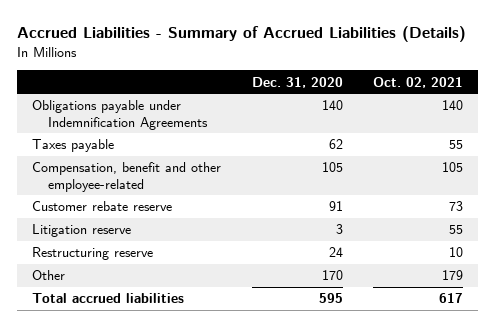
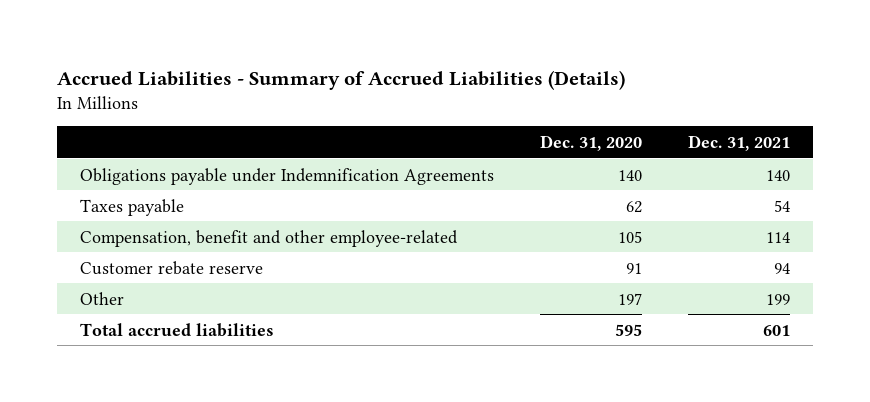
[372,76,463,88] Oct. 02, 2021 -> none
none -> [687,134,790,151] Dec. 31, 2021
[32,224,132,238] Litigation reserve -> none
[32,247,154,261] Restructuring reserve -> none
[321,270,343,281] 170 -> [617,292,642,305] 197

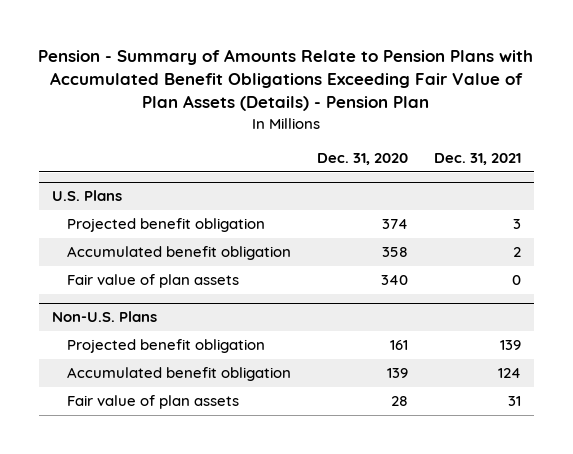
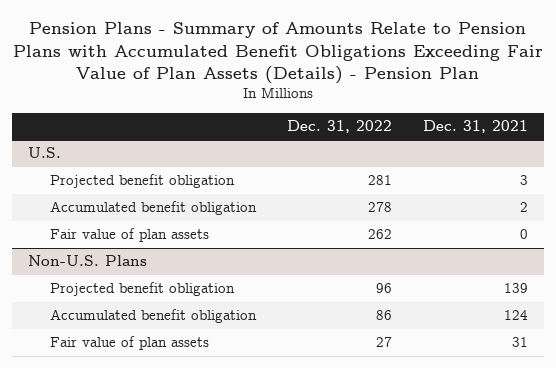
[38,48,534,112] Pension - Summary of Amounts Relate to Pension Plans with Accumulated Benefit Obligations Exceeding Fair Value of Plan Assets (Details) - Pension Plan -> [12,22,543,84] Pension Plans - Summary of Amounts Relate to Pension Plans with Accumulated Benefit Obligations Exceeding Fair Value of Plan Assets (Details) - Pension Plan
[317,152,409,165] Dec. 31, 2020 -> none
none -> [286,119,392,133] Dec. 31, 2022
[51,190,122,202] U.S. Plans -> [27,147,61,159] U.S.

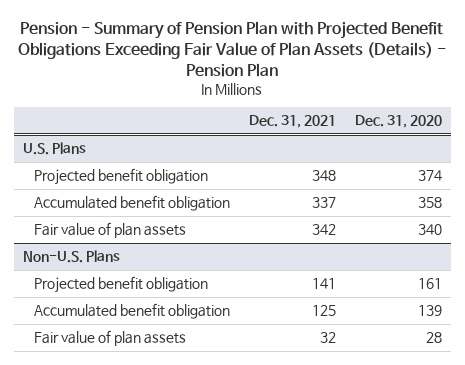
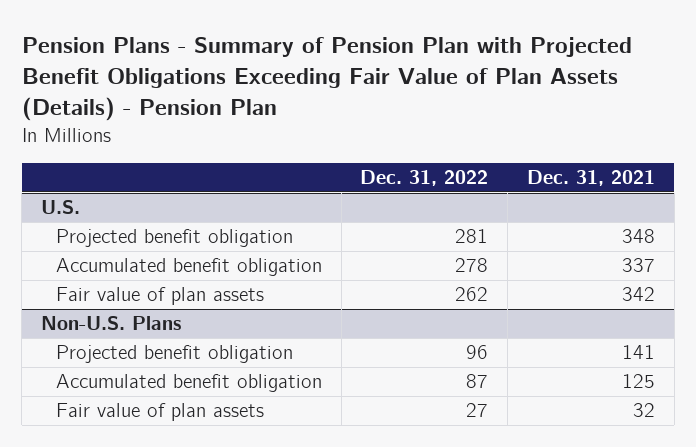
[18,21,447,77] Pension - Summary of Pension Plan with Projected Benefit Obligations Exceeding Fair Value of Plan Assets (Details) - Pension Plan -> [21,36,632,122] Pension Plans - Summary of Pension Plan with Projected Benefit Obligations Exceeding Fair Value of Plan Assets (Details) - Pension Plan
[354,115,442,129] Dec. 31, 2020 -> none
none -> [360,170,489,187] Dec. 31, 2022
[23,142,87,156] U.S. Plans -> [40,200,80,215] U.S.

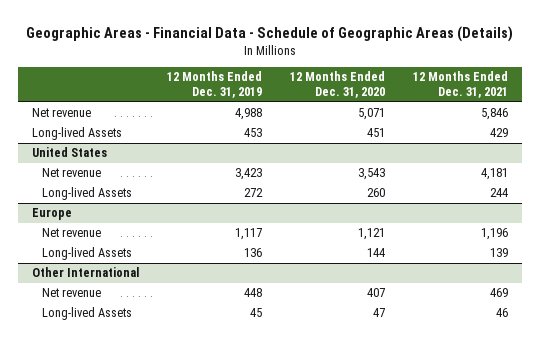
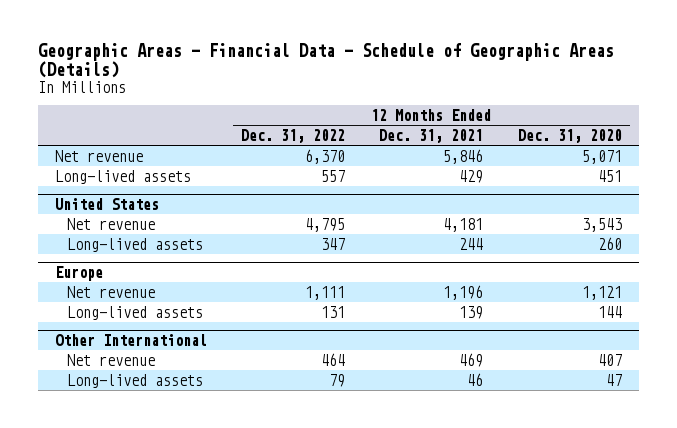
[167,71,263,99] 12 Months Ended Dec. 31, 2019 -> none
none -> [241,129,346,144] Dec. 31, 2022
[32,127,123,141] Long-lived Assets -> [55,169,192,184] Long-lived assets
[41,187,132,201] Long-lived Assets -> [67,237,204,252] Long-lived assets
[41,247,132,261] Long-lived Assets -> [67,305,204,320] Long-lived assets
[41,307,132,321] Long-lived Assets -> [67,373,204,388] Long-lived assets

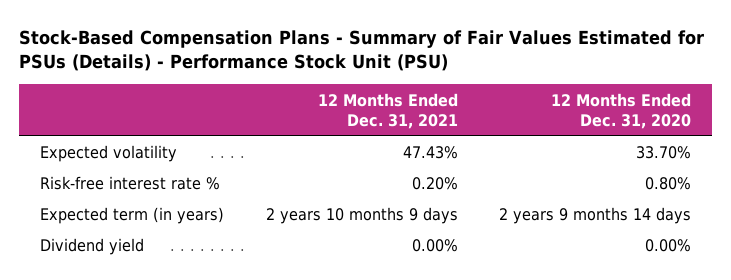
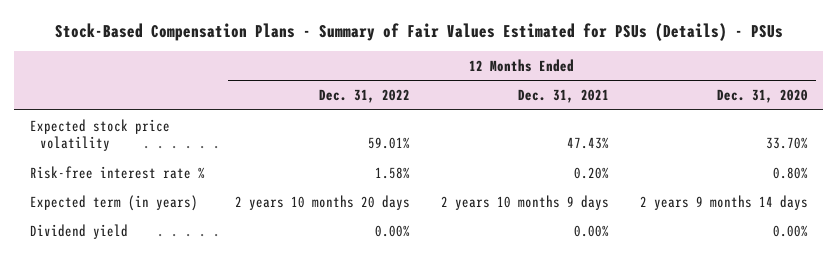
[19,29,705,72] Stock-Based Compensation Plans - Summary of Fair Values Estimated for PSUs (Details) - Performance Stock Unit (PSU) -> [54,22,783,41] Stock-Based Compensation Plans - Summary of Fair Values Estimated for PSUs (Details) - PSUs
none -> [319,89,411,104] Dec. 31, 2022
[40,145,178,163] Expected volatility -> [29,118,170,152] Expected stock price volatility

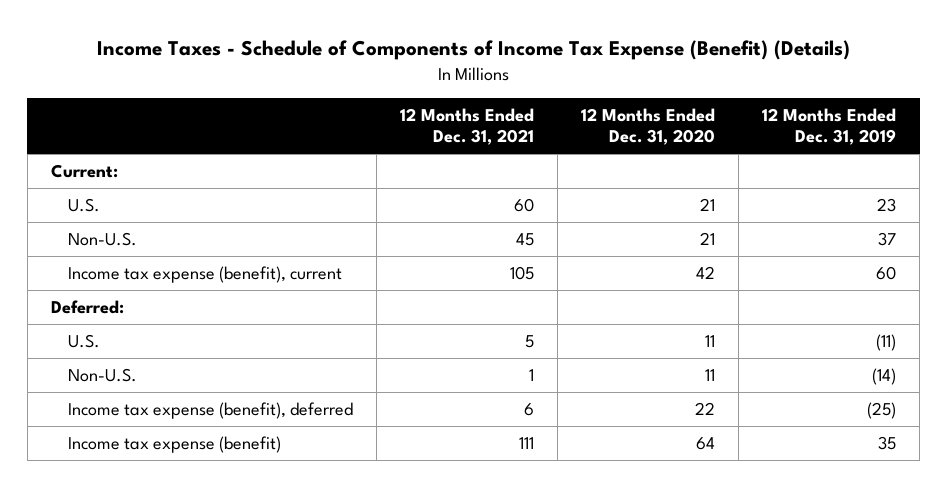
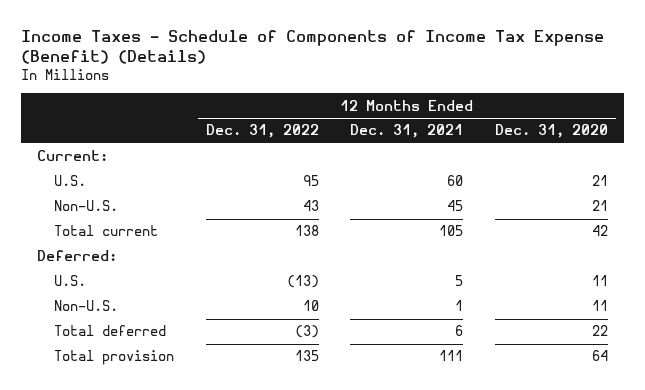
[762,108,897,146] 12 Months Ended Dec. 31, 2019 -> none
none -> [205,124,319,139] Dec. 31, 2022
[68,266,343,284] Income tax expense (benefit), current -> [54,225,159,237] Total current
[68,402,354,420] Income tax expense (benefit), deferred -> [54,325,167,337] Total deferred
[68,436,282,454] Income tax expense (benefit) -> [54,350,175,366] Total provision

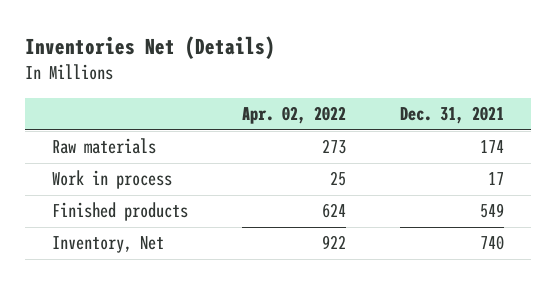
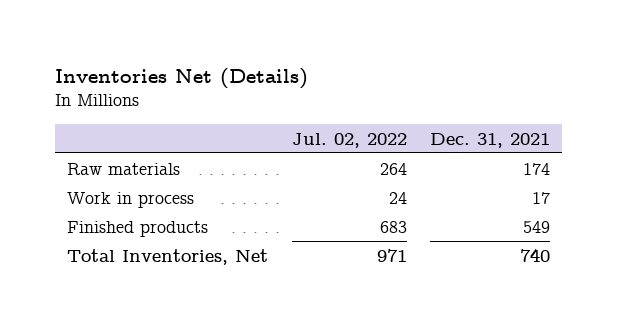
[242,106,347,125] Apr. 02, 2022 -> none
none -> [291,132,407,148] Jul. 02, 2022
[51,236,164,254] Inventory, Net -> [67,248,269,265] Total Inventories, Net

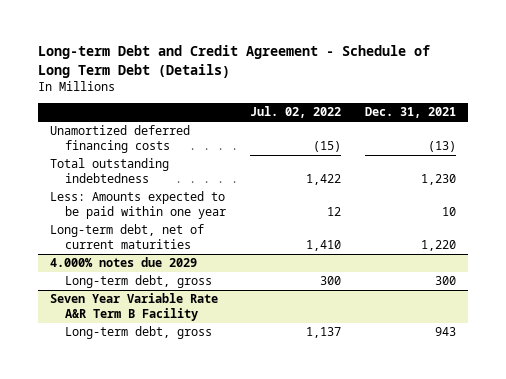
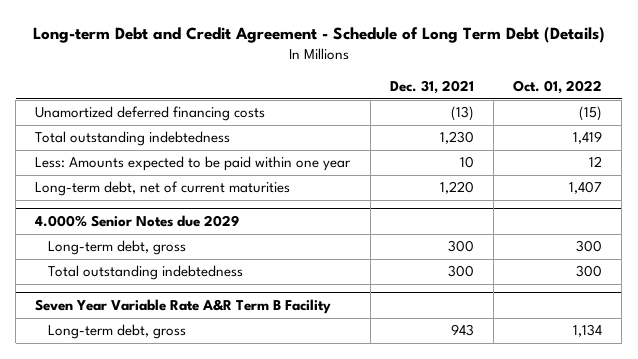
[250,106,342,119] Jul. 02, 2022 -> none
none -> [513,80,603,95] Oct. 01, 2022
[50,257,198,268] 4.000% notes due 2029 -> [35,215,240,228] 4.000% Senior Notes due 2029
none -> [47,265,243,281] Total outstanding indebtedness

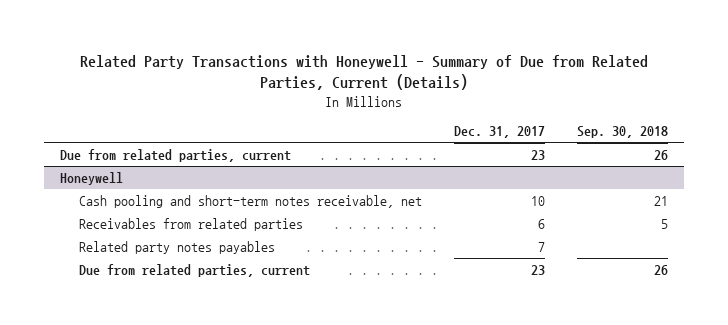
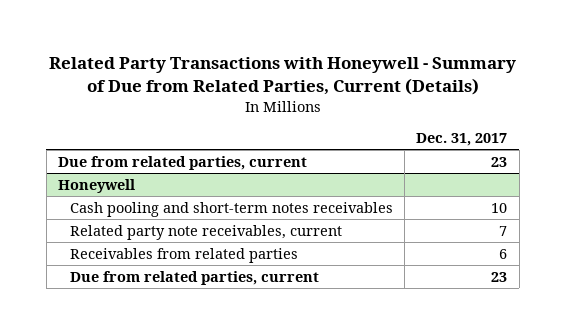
[576,126,668,139] Sep. 30, 2018 -> none
[78,194,422,208] Cash pooling and short-term notes receivable, net -> [69,201,393,217] Cash pooling and short-term notes receivables
none -> [69,224,342,240] Related party note receivables, current
[78,240,275,254] Related party notes payables -> none

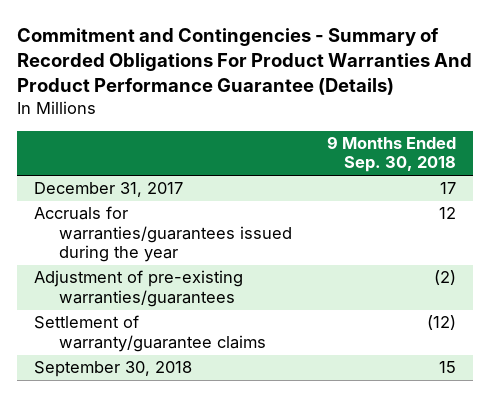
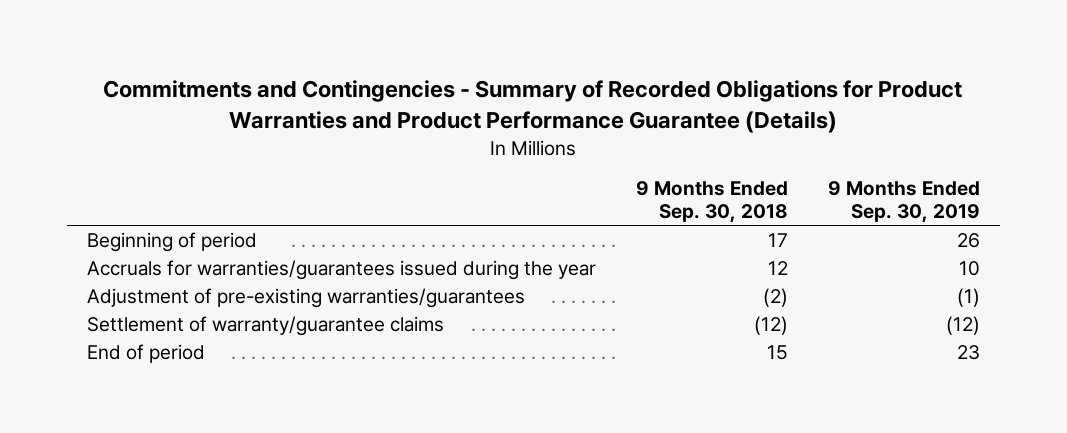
[16,27,472,96] Commitment and Contingencies - Summary of Recorded Obligations For Product Warranties And Product Performance Guarantee (Details) -> [103,80,963,134] Commitments and Contingencies - Summary of Recorded Obligations for Product Warranties and Product Performance Guarantee (Details)
none -> [827,181,980,224] 9 Months Ended Sep. 30, 2019
[33,182,183,198] December 31, 2017 -> [86,231,257,252] Beginning of period
[33,361,192,378] September 30, 2018 -> [86,343,205,363] End of period

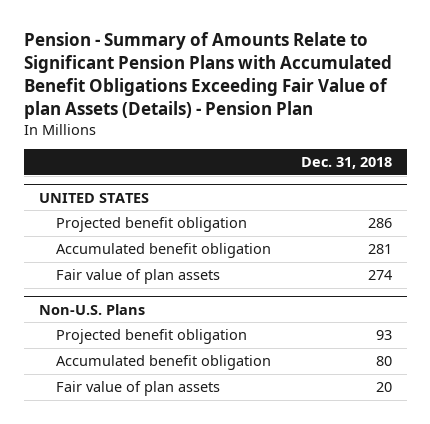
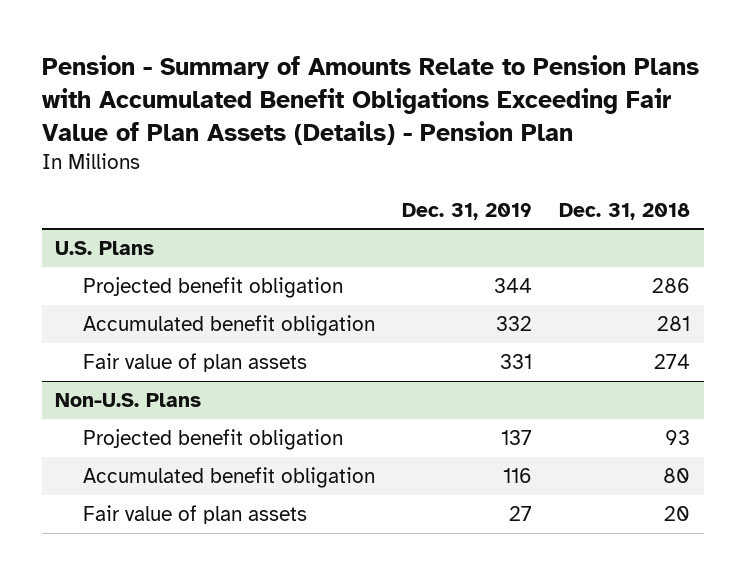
[23,32,392,119] Pension - Summary of Amounts Relate to Significant Pension Plans with Accumulated Benefit Obligations Exceeding Fair Value of plan Assets (Details) - Pension Plan -> [41,54,699,145] Pension - Summary of Amounts Relate to Pension Plans with Accumulated Benefit Obligations Exceeding Fair Value of Plan Assets (Details) - Pension Plan
none -> [402,202,533,220] Dec. 31, 2019
[38,192,149,203] UNITED STATES -> [55,241,155,256] U.S. Plans

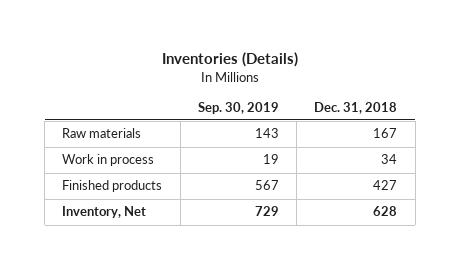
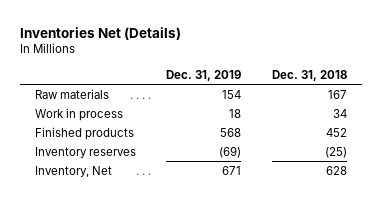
[161,52,298,68] Inventories (Details) -> [19,26,181,40] Inventories Net (Details)
[197,101,279,114] Sep. 30, 2019 -> none
none -> [166,69,242,81] Dec. 31, 2019
[373,180,398,191] 427 -> [326,127,348,137] 452
none -> [34,146,136,158] Inventory reserves

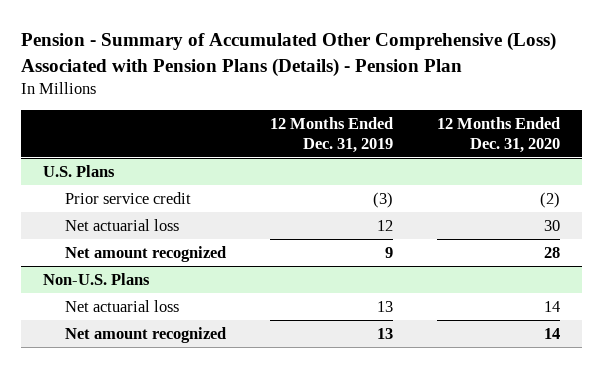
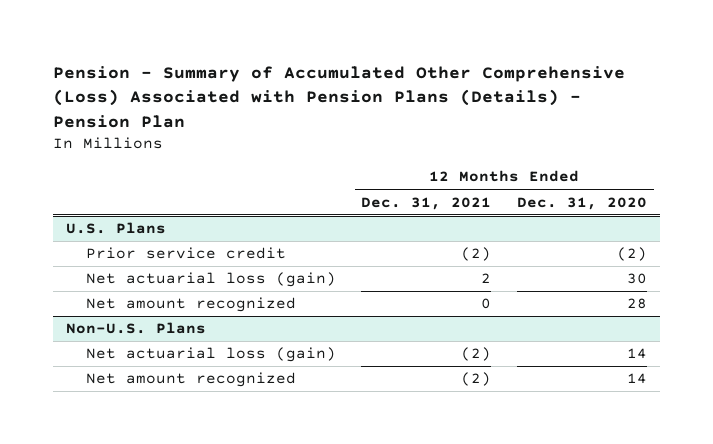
[269,117,393,153] 12 Months Ended Dec. 31, 2019 -> none
none -> [361,196,492,210] Dec. 31, 2021
[65,218,180,231] Net actuarial loss -> [85,272,336,288] Net actuarial loss (gain)
[65,299,180,312] Net actuarial loss -> [85,347,336,363] Net actuarial loss (gain)

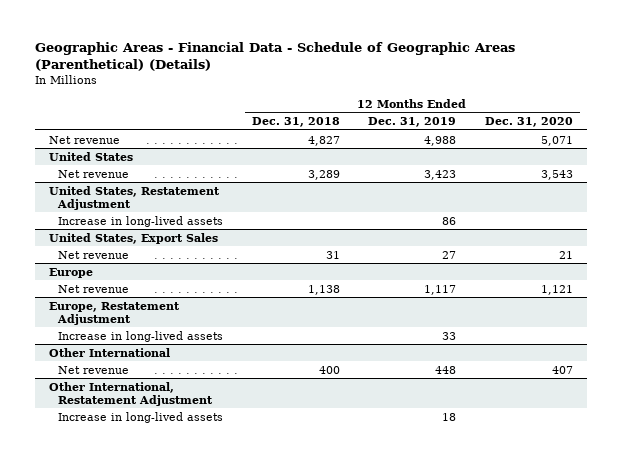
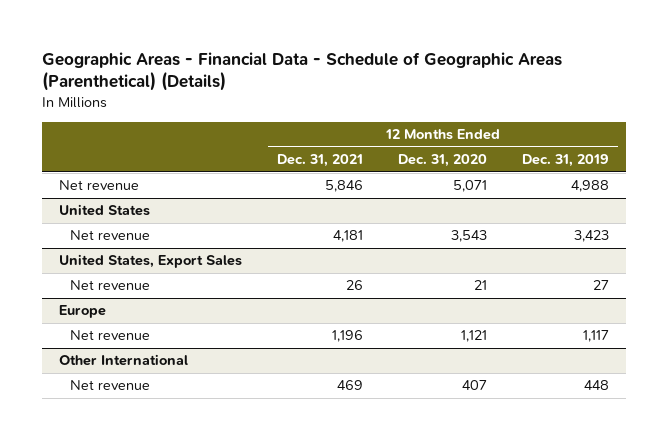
[251,117,340,128] Dec. 31, 2018 -> none
none -> [277,154,364,168] Dec. 31, 2021
[49,185,221,210] United States, Restatement Adjustment -> none
[58,215,224,227] Increase in long-lived assets -> none
[49,301,181,325] Europe, Restatement Adjustment -> none
[58,330,224,342] Increase in long-lived assets -> none
[49,381,214,406] Other International, Restatement Adjustment -> none
[58,411,224,423] Increase in long-lived assets -> none

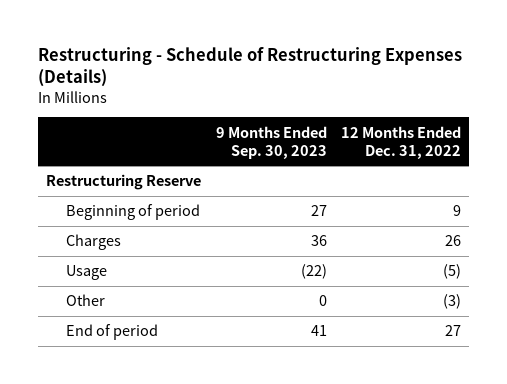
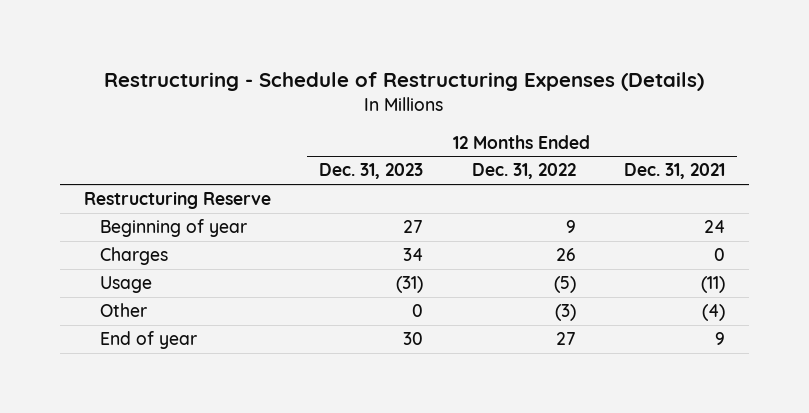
[215,125,327,159] 9 Months Ended Sep. 30, 2023 -> none
none -> [319,163,424,180] Dec. 31, 2023
none -> [624,163,726,180] Dec. 31, 2021
[65,204,200,221] Beginning of period -> [100,219,248,238] Beginning of year
[65,324,158,341] End of period -> [100,331,198,350] End of year

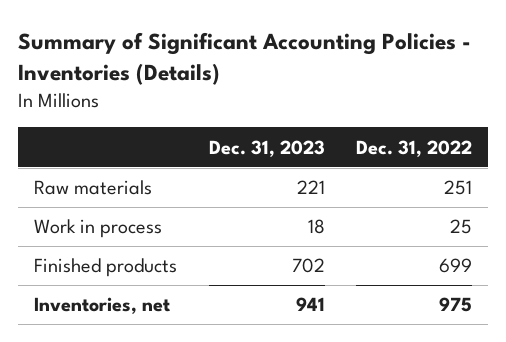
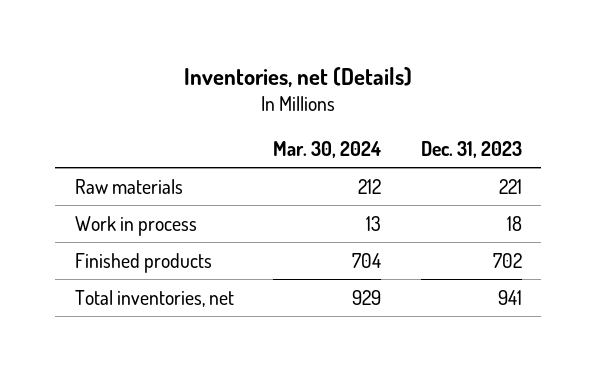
[18,32,472,86] Summary of Significant Accounting Policies - Inventories (Details) -> [184,66,413,88] Inventories, net (Details)
[356,139,473,157] Dec. 31, 2022 -> none
none -> [273,141,382,159] Mar. 30, 2024
[34,297,171,315] Inventories, net -> [74,289,234,307] Total inventories, net

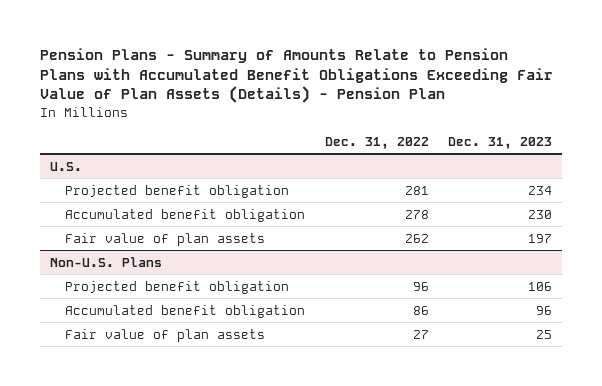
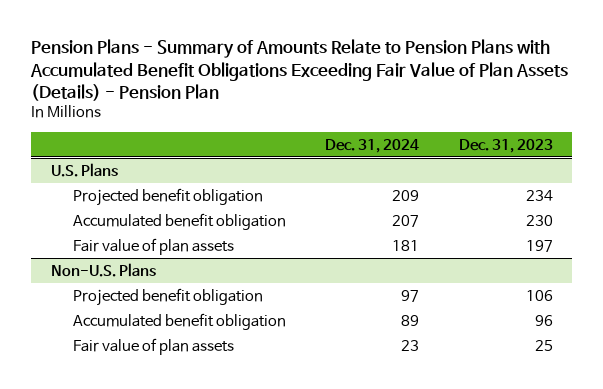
[324,136,429,149] Dec. 31, 2022 -> none
none -> [325,138,420,153] Dec. 31, 2024
[50,161,83,171] U.S. -> [50,162,118,177] U.S. Plans

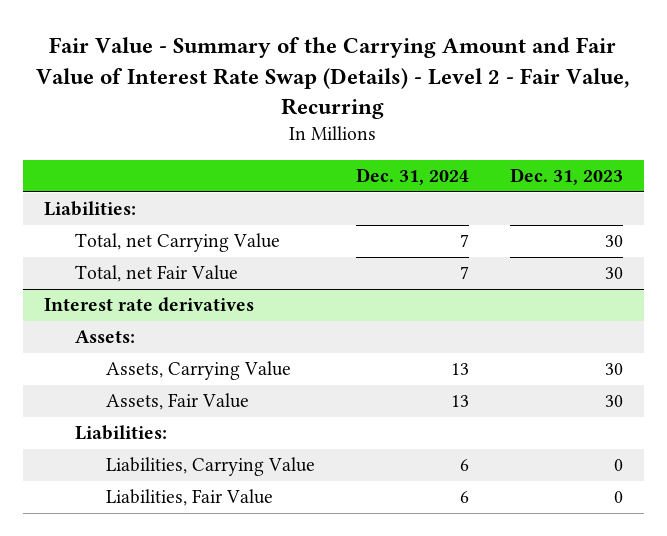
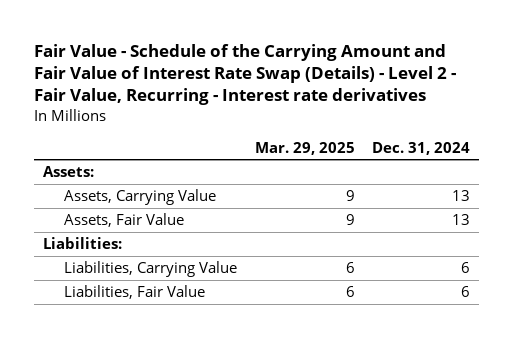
[36,37,630,120] Fair Value - Summary of the Carrying Amount and Fair Value of Interest Rate Swap (Details) - Level 2 - Fair Value, Recurring -> [34,43,457,106] Fair Value - Schedule of the Carrying Amount and Fair Value of Interest Rate Swap (Details) - Level 2 - Fair Value, Recurring - Interest rate derivatives
[510,168,624,186] Dec. 31, 2023 -> none
none -> [254,141,355,155] Mar. 29, 2025
[43,201,136,217] Liabilities: -> none
[74,233,280,253] Total, net Carrying Value -> none
[74,265,238,283] Total, net Fair Value -> none
[43,297,254,313] Interest rate derivatives -> none

